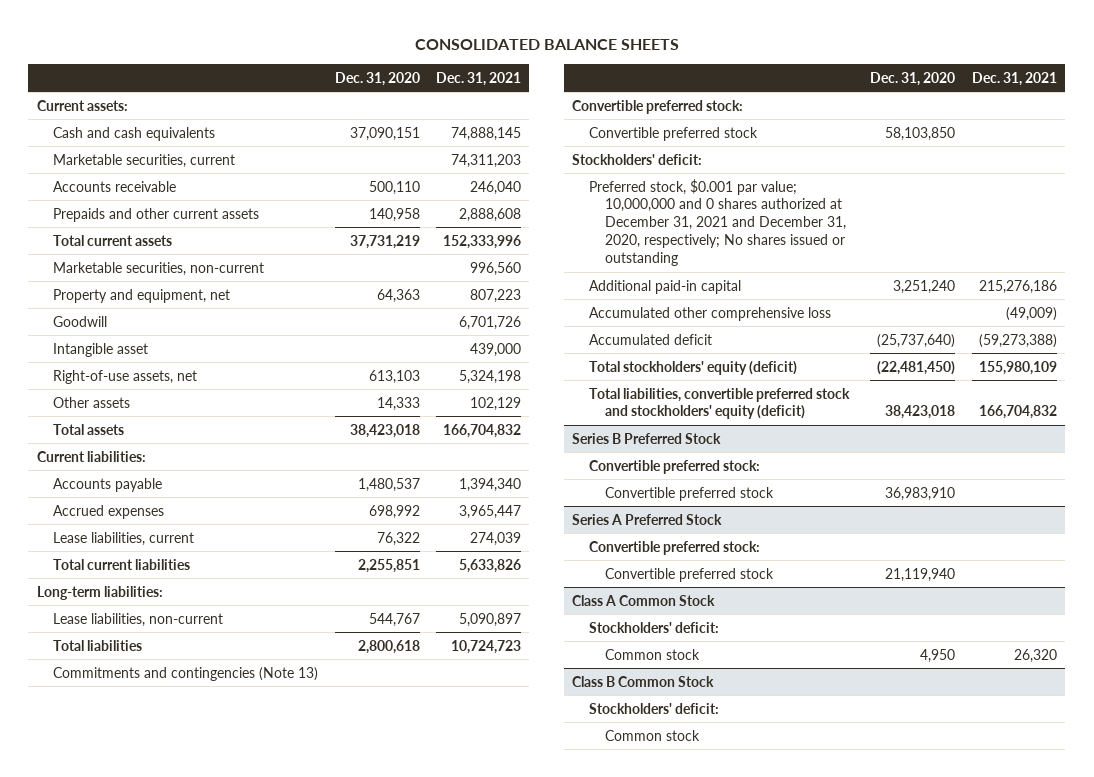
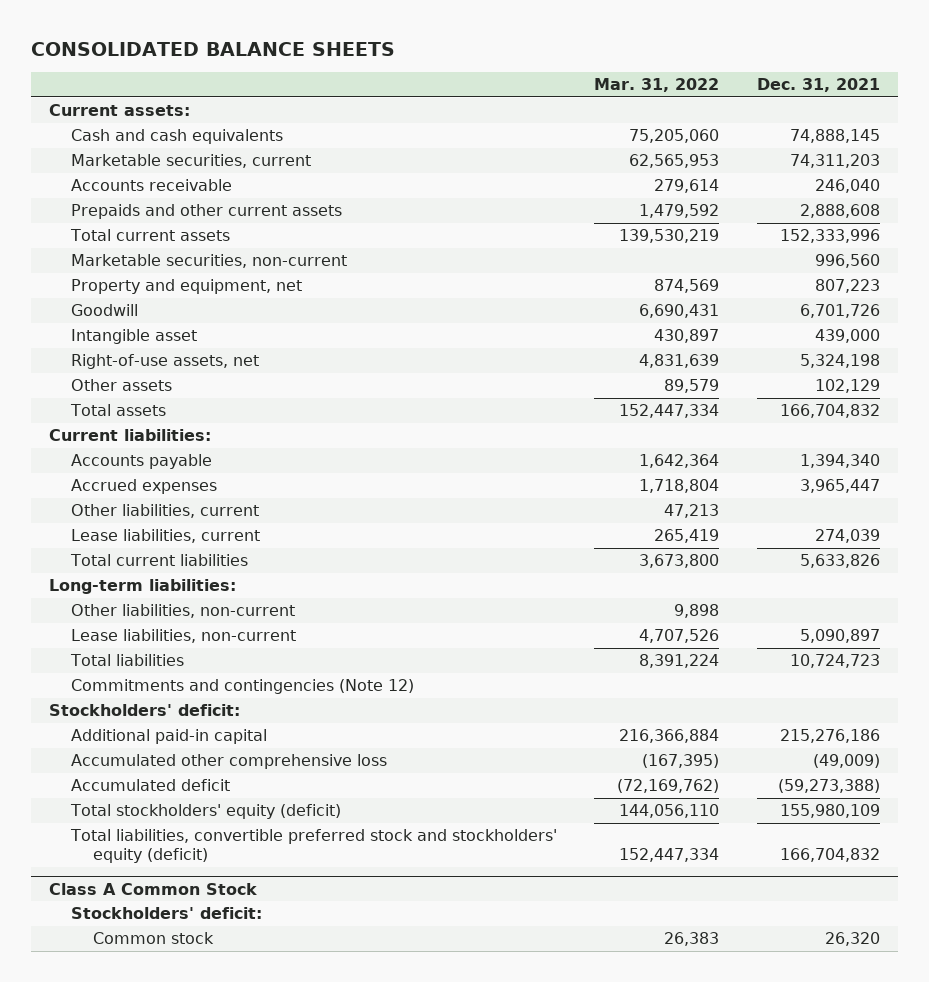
[334,71,420,86] Dec. 31, 2020 -> none
none -> [594,78,720,93] Mar. 31, 2022
none -> [71,504,260,519] Other liabilities, current
none -> [71,604,296,619] Other liabilities, non-current
[572,99,744,114] Convertible preferred stock: -> none
[588,126,758,141] Convertible preferred stock -> none
[53,666,319,681] Commitments and contingencies (Note 13) -> [71,679,415,695] Commitments and contingencies (Note 12)
[588,178,846,267] Preferred stock, $0.001 par value; 10,000,000 and 0 shares authorized at December 31, 2021 and December 31, 2020, respectively; No shares issued or outstanding -> none
[572,432,722,444] Series B Preferred Stock -> none
[588,459,760,474] Convertible preferred stock: -> none
[604,486,774,501] Convertible preferred stock -> none
[572,513,723,525] Series A Preferred Stock -> none
[588,540,760,555] Convertible preferred stock: -> none
[604,567,774,582] Convertible preferred stock -> none
[572,675,715,687] Class B Common Stock -> none
[588,702,719,714] Stockholders' deficit: -> none
[604,729,700,741] Common stock -> none

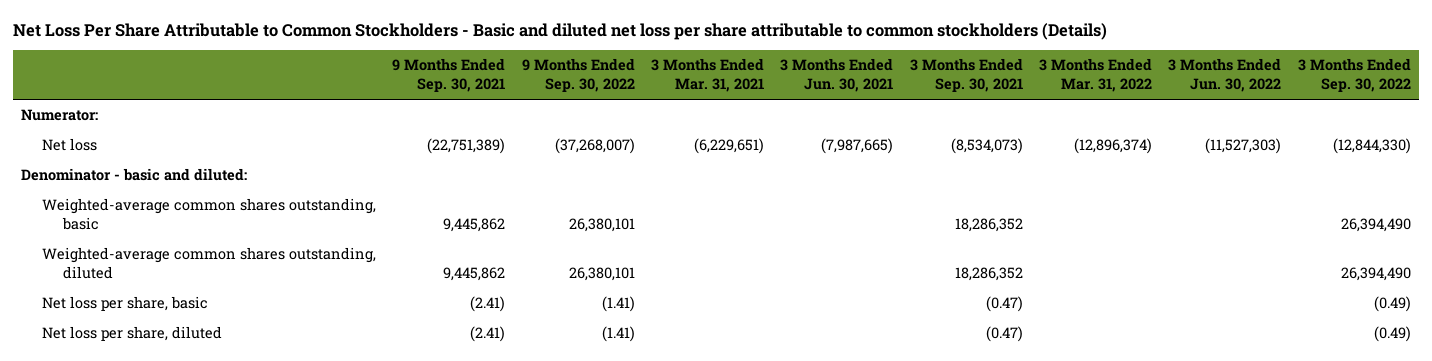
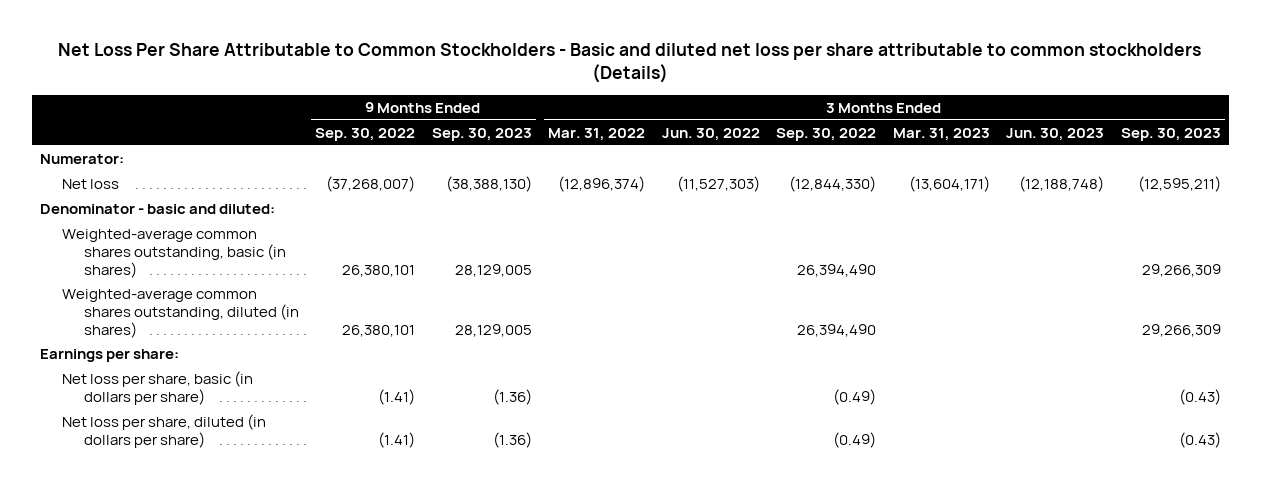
[392,58,506,93] 9 Months Ended Sep. 30, 2021 -> none
[650,58,764,93] 3 Months Ended Mar. 31, 2021 -> none
[780,58,894,93] 3 Months Ended Jun. 30, 2021 -> none
[909,58,1023,93] 3 Months Ended Sep. 30, 2021 -> none
none -> [431,127,532,141] Sep. 30, 2023
none -> [892,127,990,141] Mar. 31, 2023
none -> [1006,127,1105,141] Jun. 30, 2023
none -> [1120,127,1221,141] Sep. 30, 2023
[41,198,376,231] Weighted-average common shares outstanding, basic -> [61,229,286,278] Weighted-average common shares outstanding, basic (in shares)
[41,247,376,280] Weighted-average common shares outstanding, diluted -> [61,289,299,338] Weighted-average common shares outstanding, diluted (in shares)
none -> [40,349,180,363] Earnings per share:
[41,296,208,312] Net loss per share, basic -> [61,371,253,405] Net loss per share, basic (in dollars per share)
[41,326,222,342] Net loss per share, diluted -> [61,414,266,448] Net loss per share, diluted (in dollars per share)

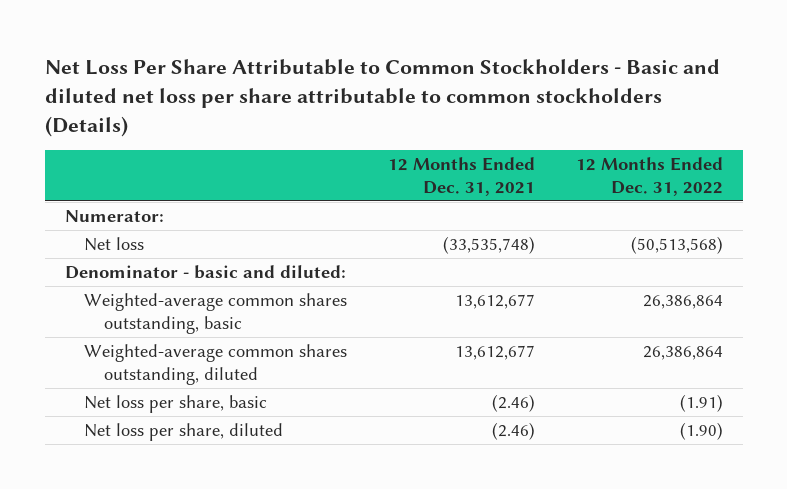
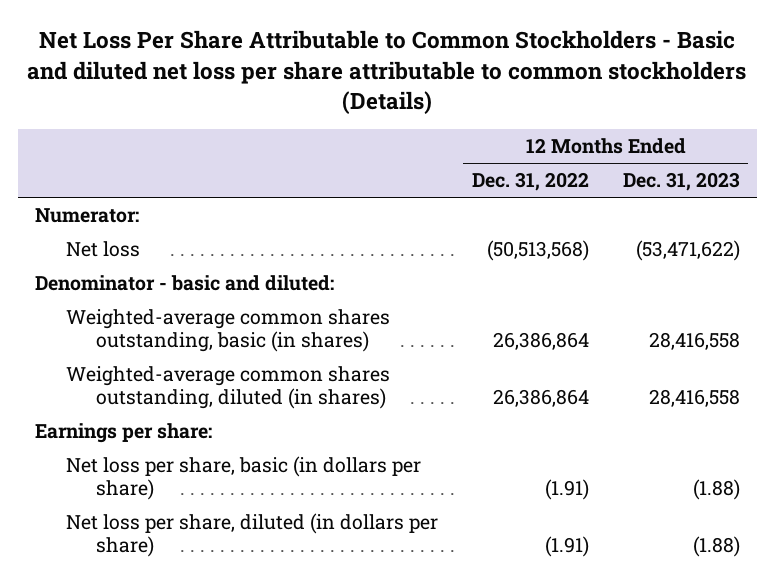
[387,157,535,196] 12 Months Ended Dec. 31, 2021 -> none
none -> [622,172,740,192] Dec. 31, 2023
[84,293,348,334] Weighted-average common shares outstanding, basic -> [65,309,390,353] Weighted-average common shares outstanding, basic (in shares)
[84,344,348,385] Weighted-average common shares outstanding, diluted -> [65,366,390,410] Weighted-average common shares outstanding, diluted (in shares)
none -> [34,423,212,444] Earnings per share:
[84,395,268,414] Net loss per share, basic -> [65,456,421,501] Net loss per share, basic (in dollars per share)
[84,423,284,442] Net loss per share, diluted -> [65,513,438,558] Net loss per share, diluted (in dollars per share)
[679,422,723,441] (1.90) -> [544,536,589,558] (1.91)

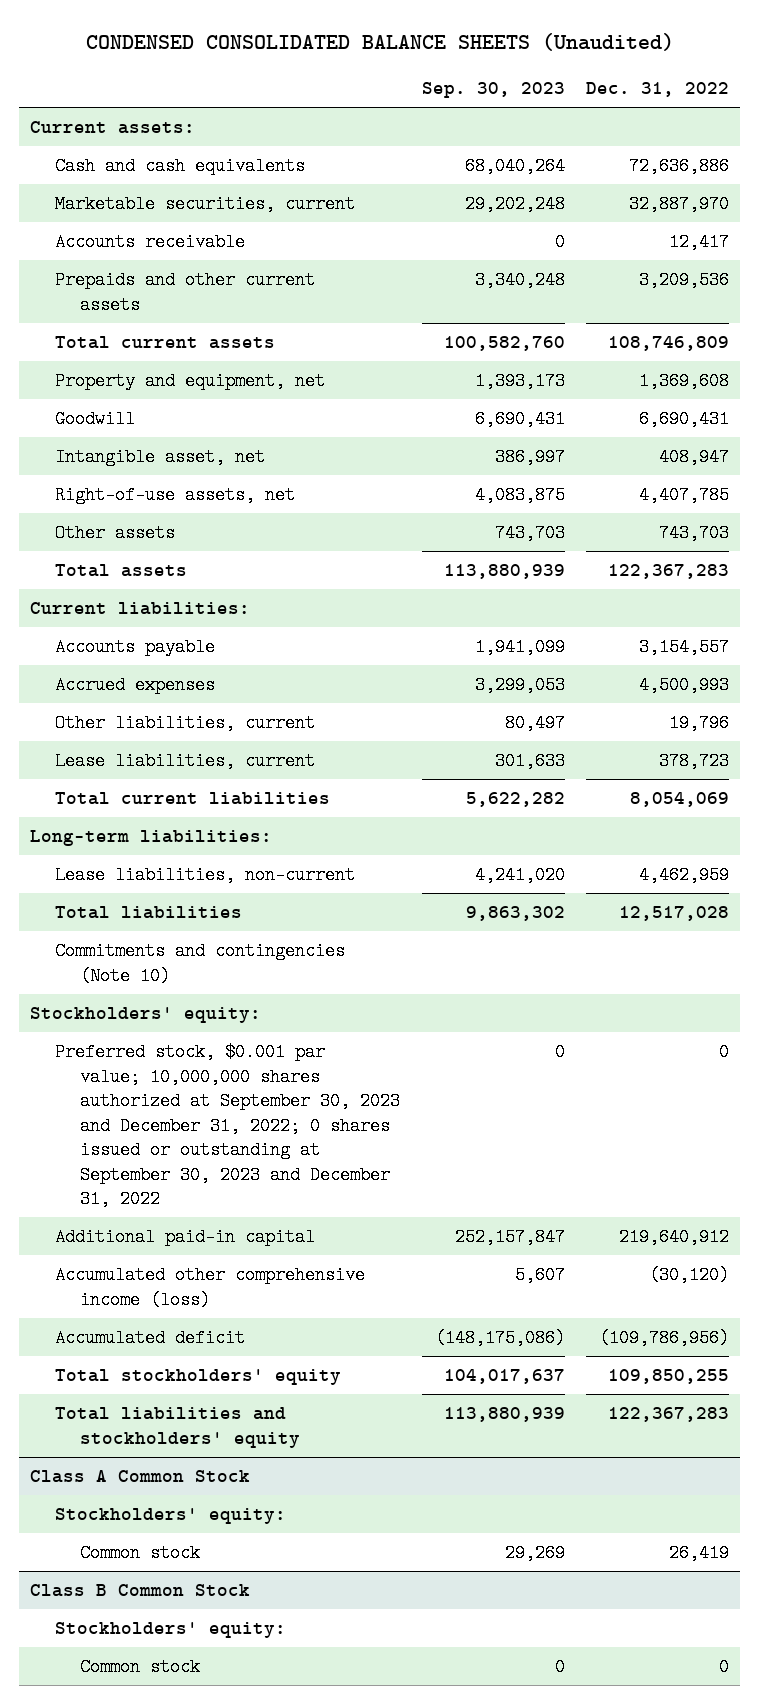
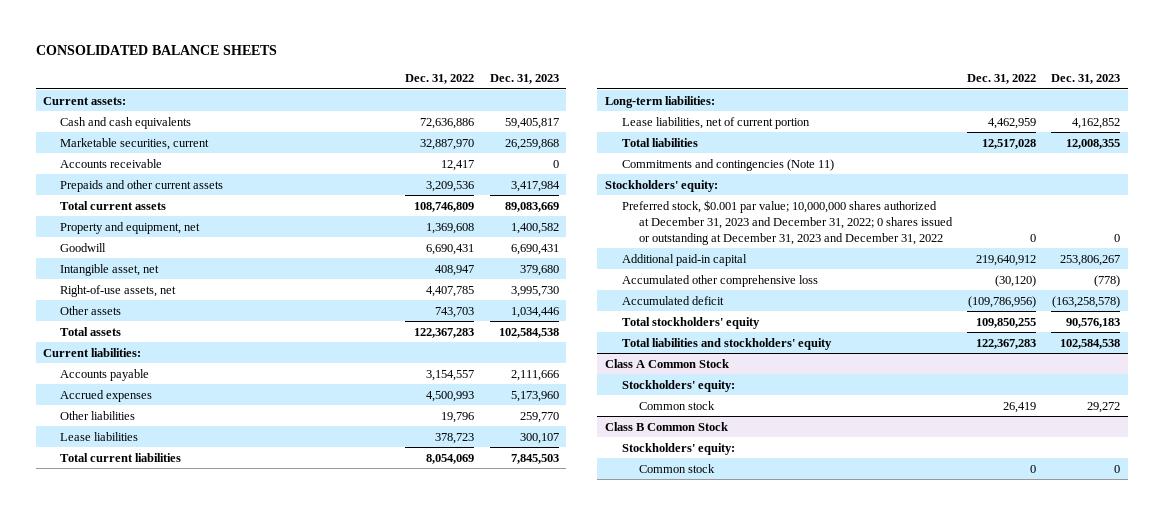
[85,33,674,52] CONDENSED CONSOLIDATED BALANCE SHEETS (Unaudited) -> [35,44,277,55] CONSOLIDATED BALANCE SHEETS
[421,82,565,99] Sep. 30, 2023 -> none
none -> [489,74,559,85] Dec. 31, 2023
[54,714,315,733] Other liabilities, current -> [60,410,136,420] Other liabilities
[54,752,315,771] Lease liabilities, current -> [60,431,139,441] Lease liabilities
[54,866,355,885] Lease liabilities, non-current -> [621,116,810,129] Lease liabilities, net of current portion
[54,942,345,985] Commitments and contingencies (Note 10) -> [621,158,834,171] Commitments and contingencies (Note 11)
[54,1043,400,1209] Preferred stock, $0.001 par value; 10,000,000 shares authorized at September 30, 2023 and December 31, 2022; 0 shares issued or outstanding at September 30, 2023 and December 31, 2022 -> [621,199,953,245] Preferred stock, $0.001 par value; 10,000,000 shares authorized at December 31, 2023 and December 31, 2022; 0 shares issued or outstanding at December 31, 2023 and December 31, 2022
[54,1266,365,1309] Accumulated other comprehensive income (loss) -> [621,274,818,287] Accumulated other comprehensive loss

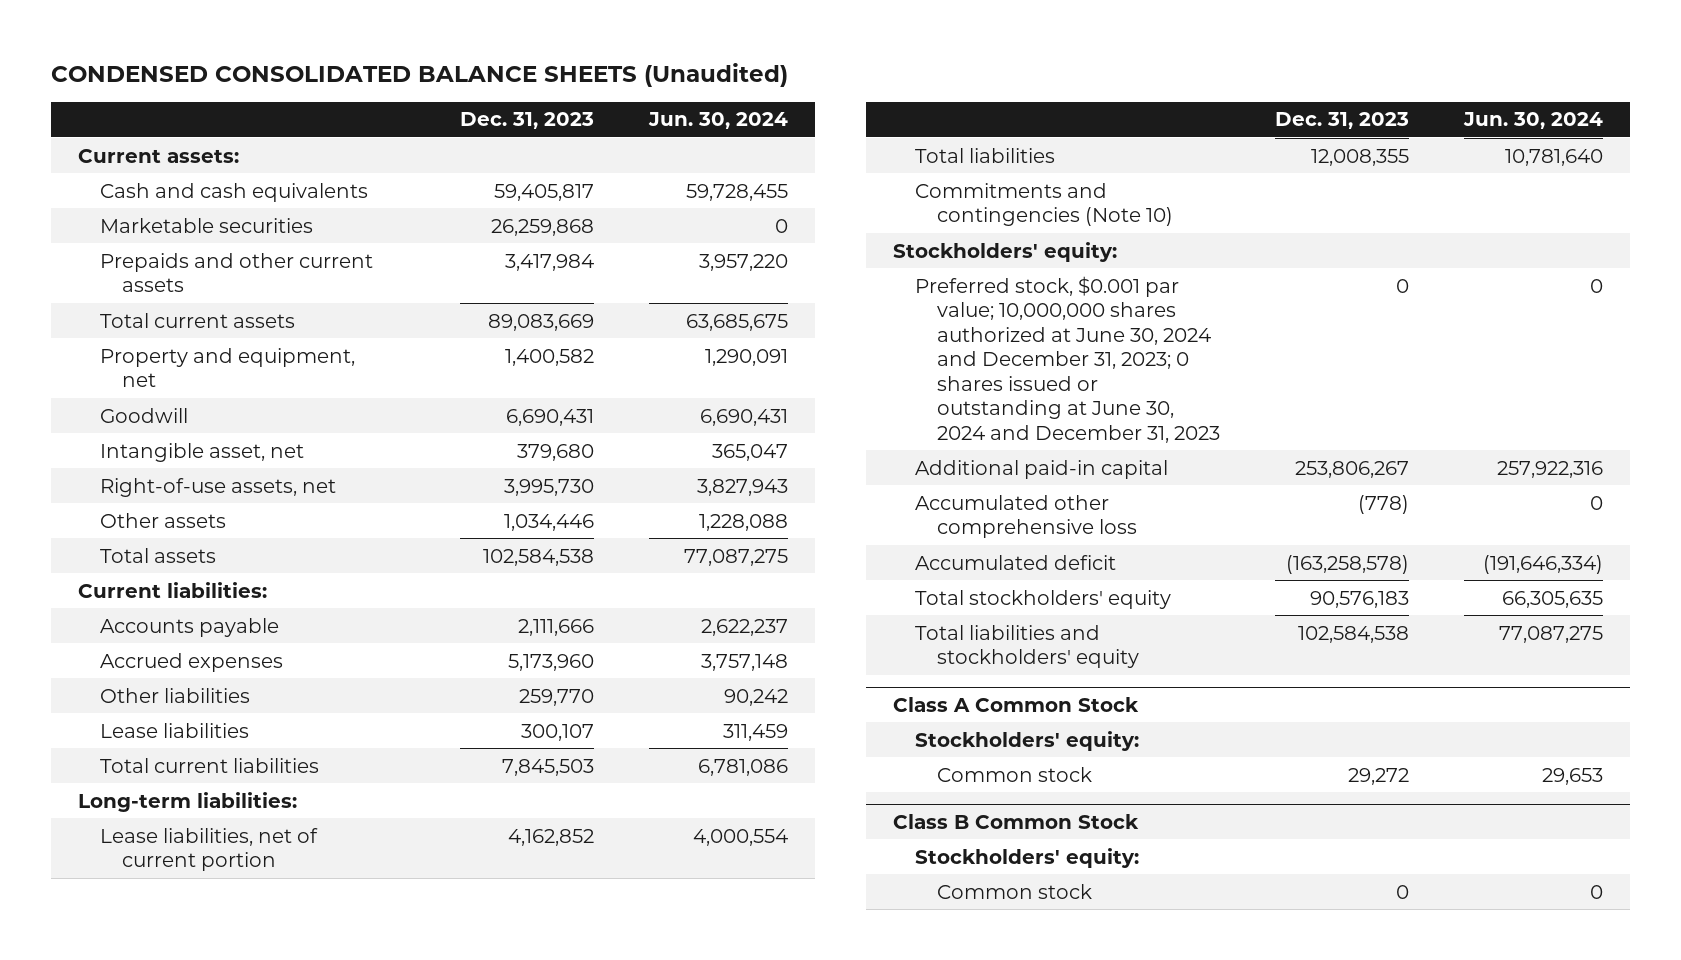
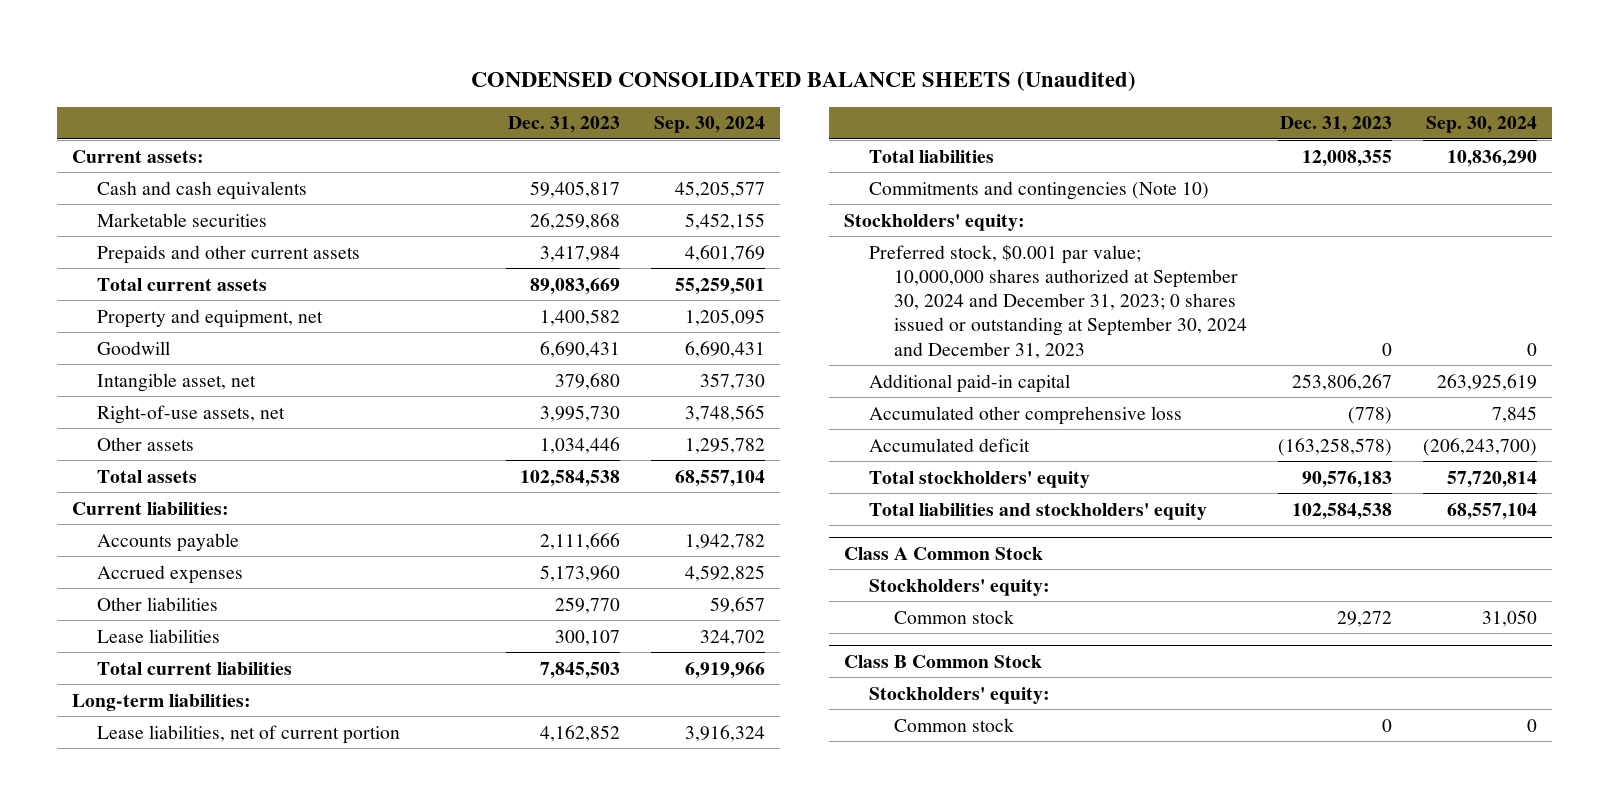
[647,112,788,130] Jun. 30, 2024 -> none
none -> [653,116,765,134] Sep. 30, 2024
[914,275,1220,443] Preferred stock, $0.001 par value; 10,000,000 shares authorized at June 30, 2024 and December 31, 2023; 0 shares issued or outstanding at June 30, 2024 and December 31, 2023 -> [869,243,1248,359] Preferred stock, $0.001 par value; 10,000,000 shares authorized at September 30, 2024 and December 31, 2023; 0 shares issued or outstanding at September 30, 2024 and December 31, 2023

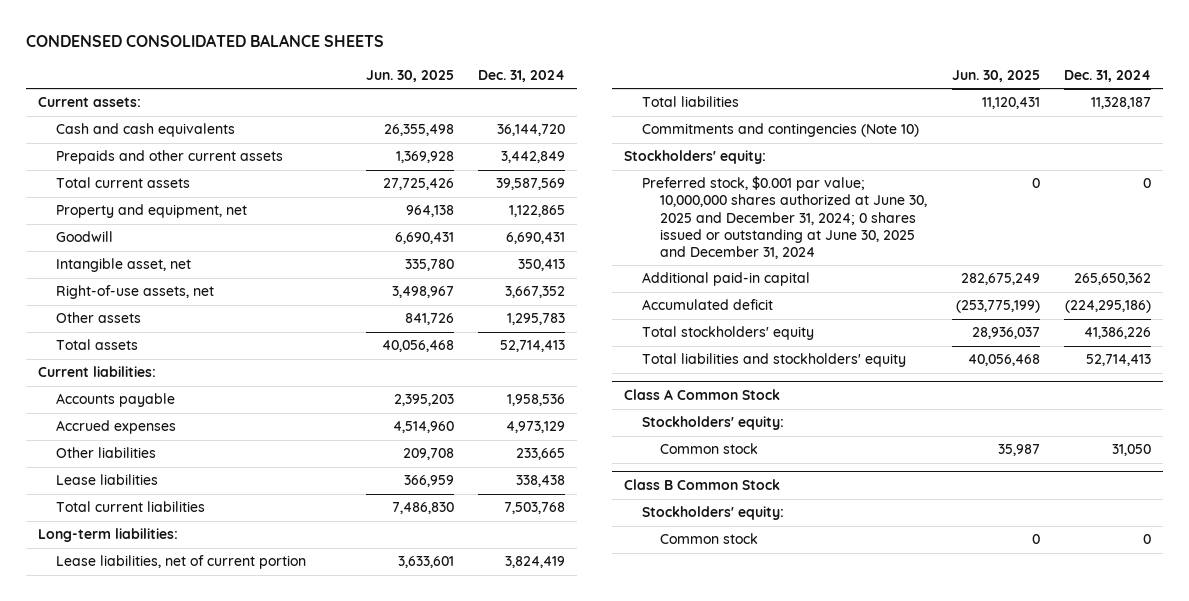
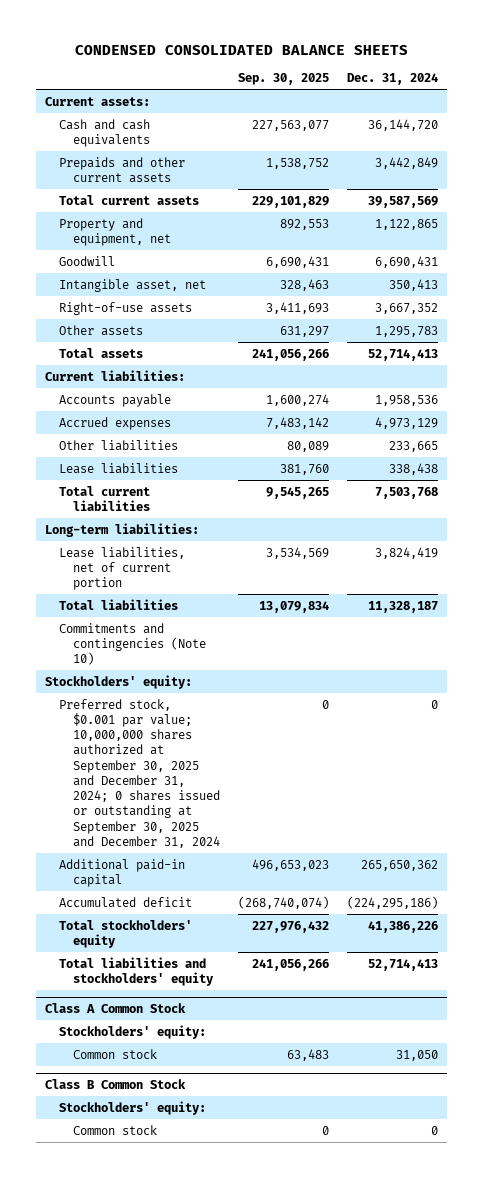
[365,69,454,82] Jun. 30, 2025 -> none
none -> [237,73,329,86] Sep. 30, 2025
[56,285,215,300] Right-of-use assets, net -> [58,301,192,315] Right-of-use assets
[642,176,928,259] Preferred stock, $0.001 par value; 10,000,000 shares authorized at June 30, 2025 and December 31, 2024; 0 shares issued or outstanding at June 30, 2025 and December 31, 2024 -> [58,698,220,848] Preferred stock, $0.001 par value; 10,000,000 shares authorized at September 30, 2025 and December 31, 2024; 0 shares issued or outstanding at September 30, 2025 and December 31, 2024

